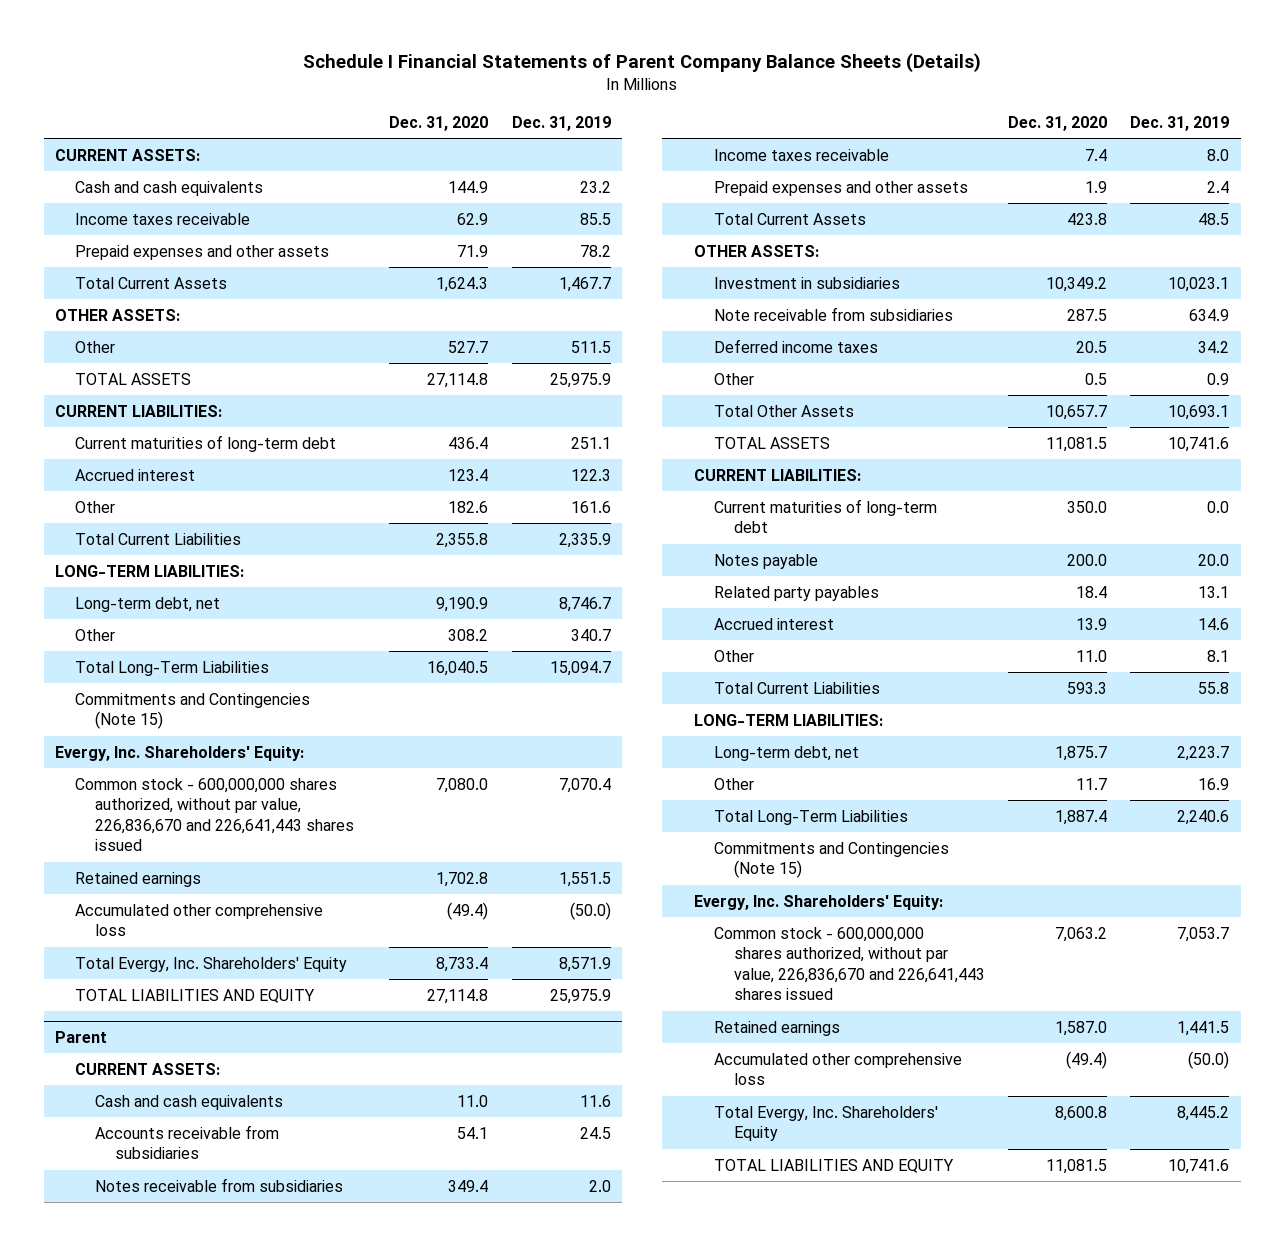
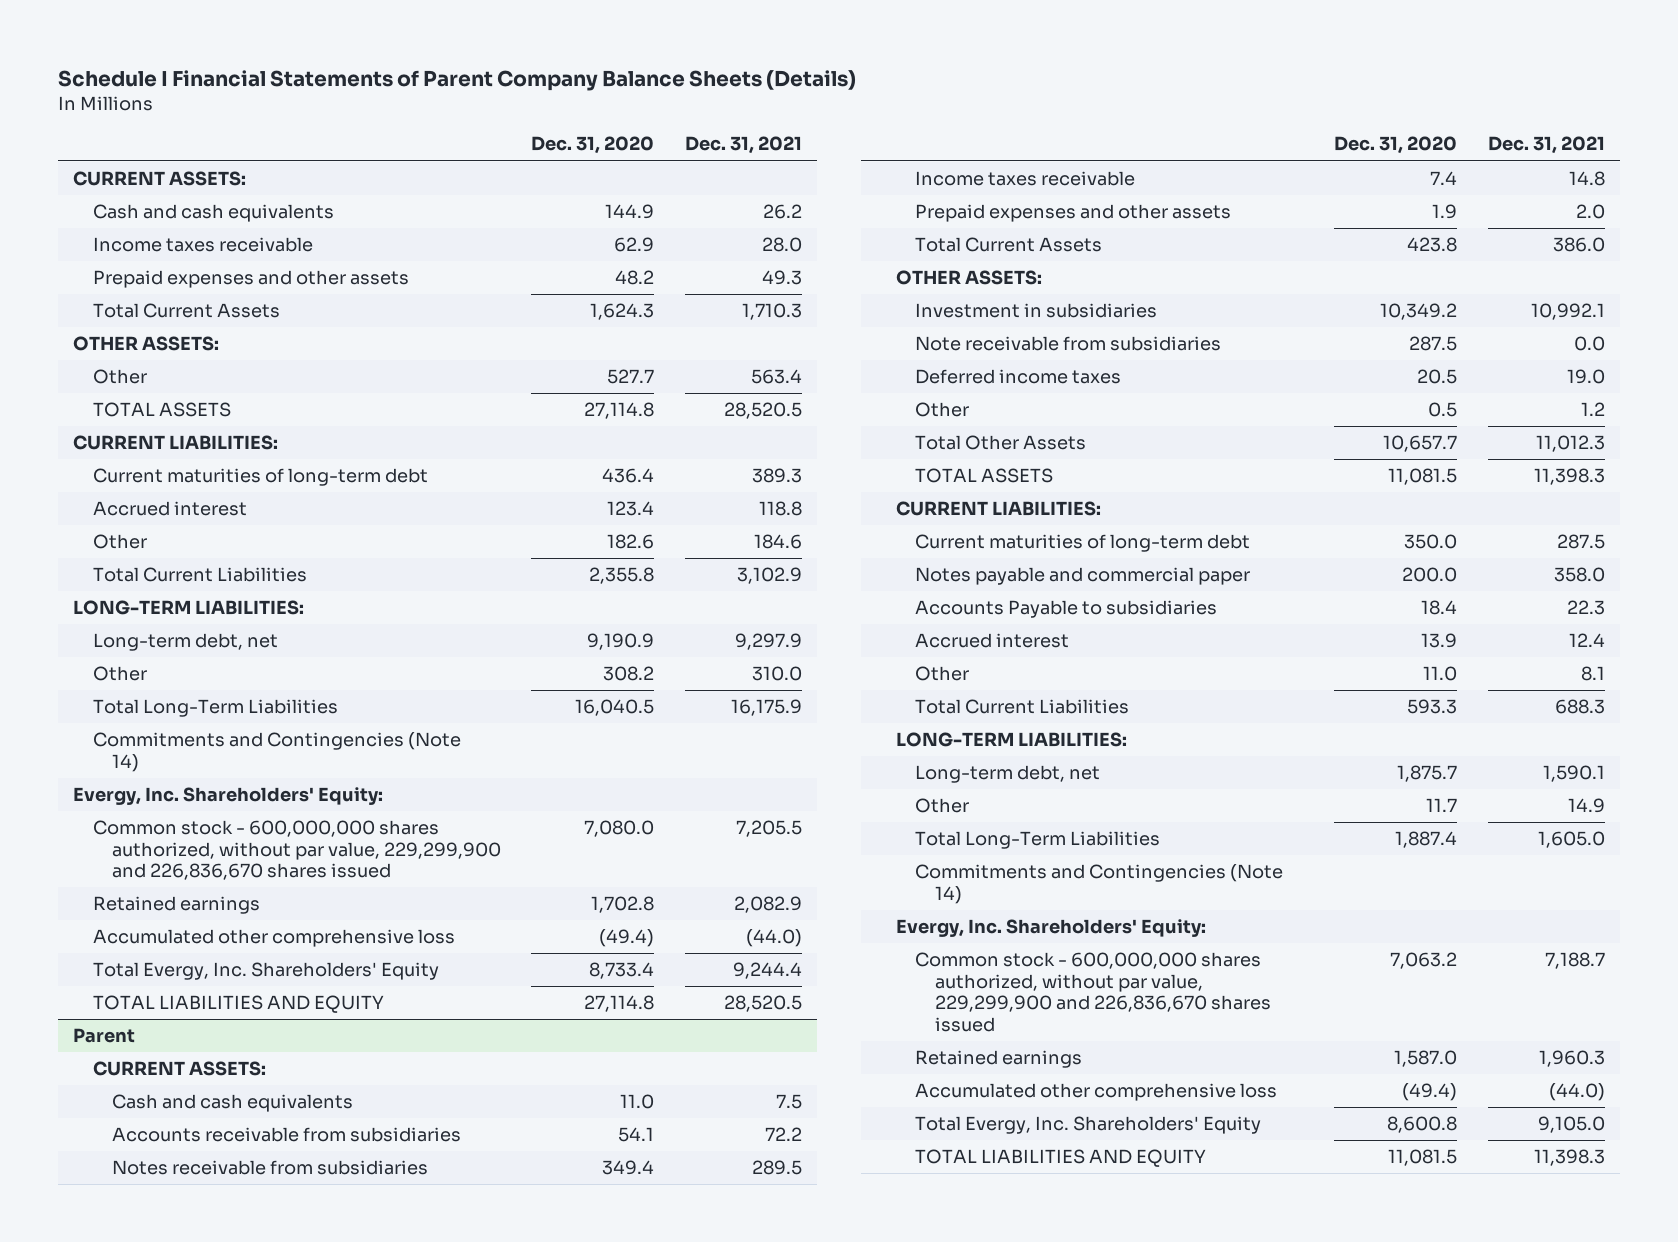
[511,115,611,131] Dec. 31, 2019 -> none
none -> [684,136,802,155] Dec. 31, 2021
[457,244,489,257] 71.9 -> [615,270,655,286] 48.2
[75,692,311,730] Commitments and Contingencies (Note 15) -> [92,732,461,772] Commitments and Contingencies (Note 14)
[75,777,355,852] Common stock - 600,000,000 shares authorized, without par value, 226,836,670 and 226,641,443 shares issued -> [92,820,501,881] Common stock - 600,000,000 shares authorized, without par value, 229,299,900 and 226,836,670 shares issued
[713,553,818,569] Notes payable -> [915,567,1251,586] Notes payable and commercial paper
[713,585,879,601] Related party payables -> [915,600,1218,619] Accounts Payable to subsidiaries
[713,841,949,879] Commitments and Contingencies (Note 15) -> [915,864,1284,904] Commitments and Contingencies (Note 14)
[713,926,985,1001] Common stock - 600,000,000 shares authorized, without par value, 226,836,670 and 226,641,443 shares issued -> [915,952,1271,1032] Common stock - 600,000,000 shares authorized, without par value, 229,299,900 and 226,836,670 shares issued

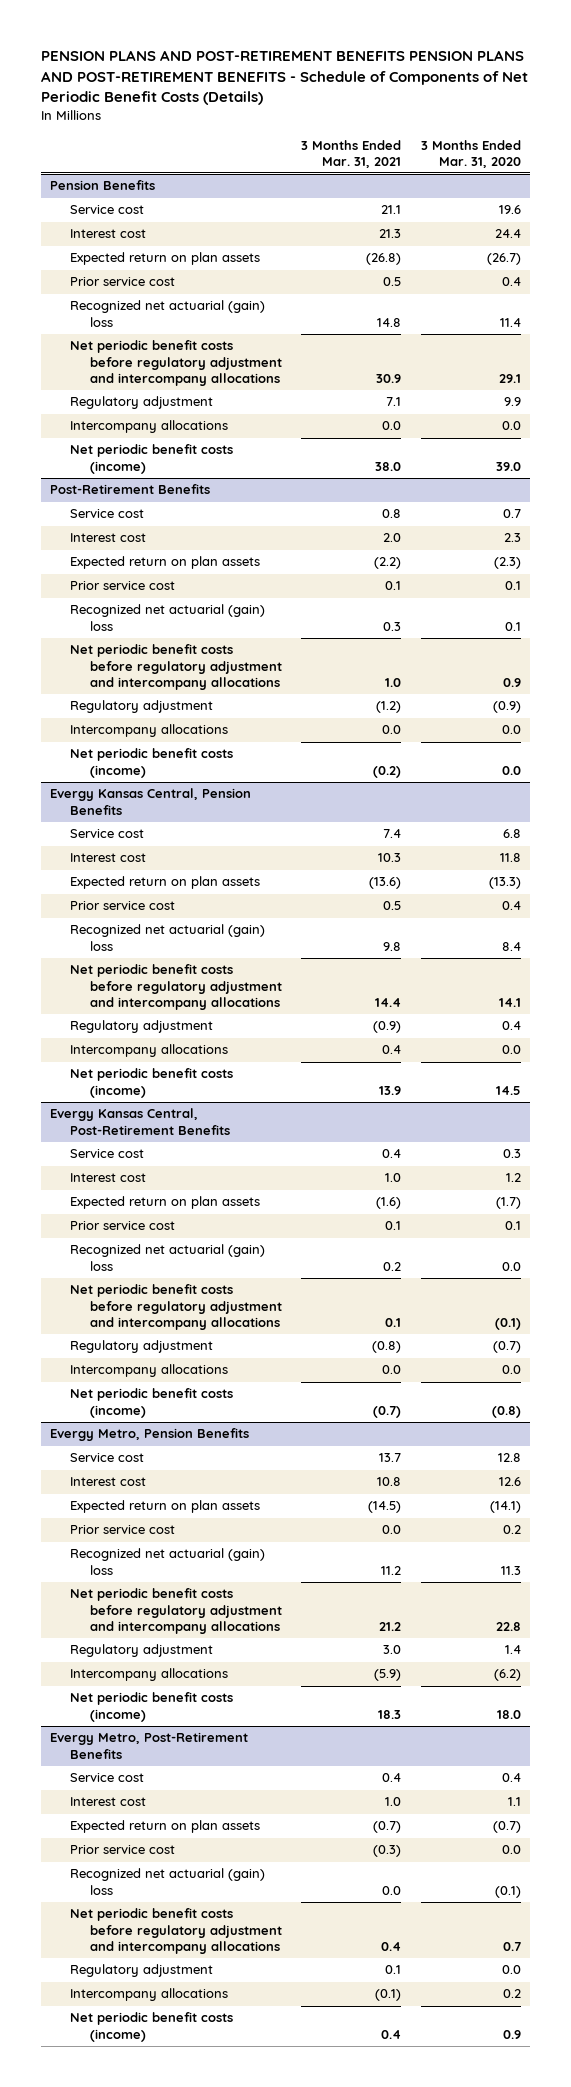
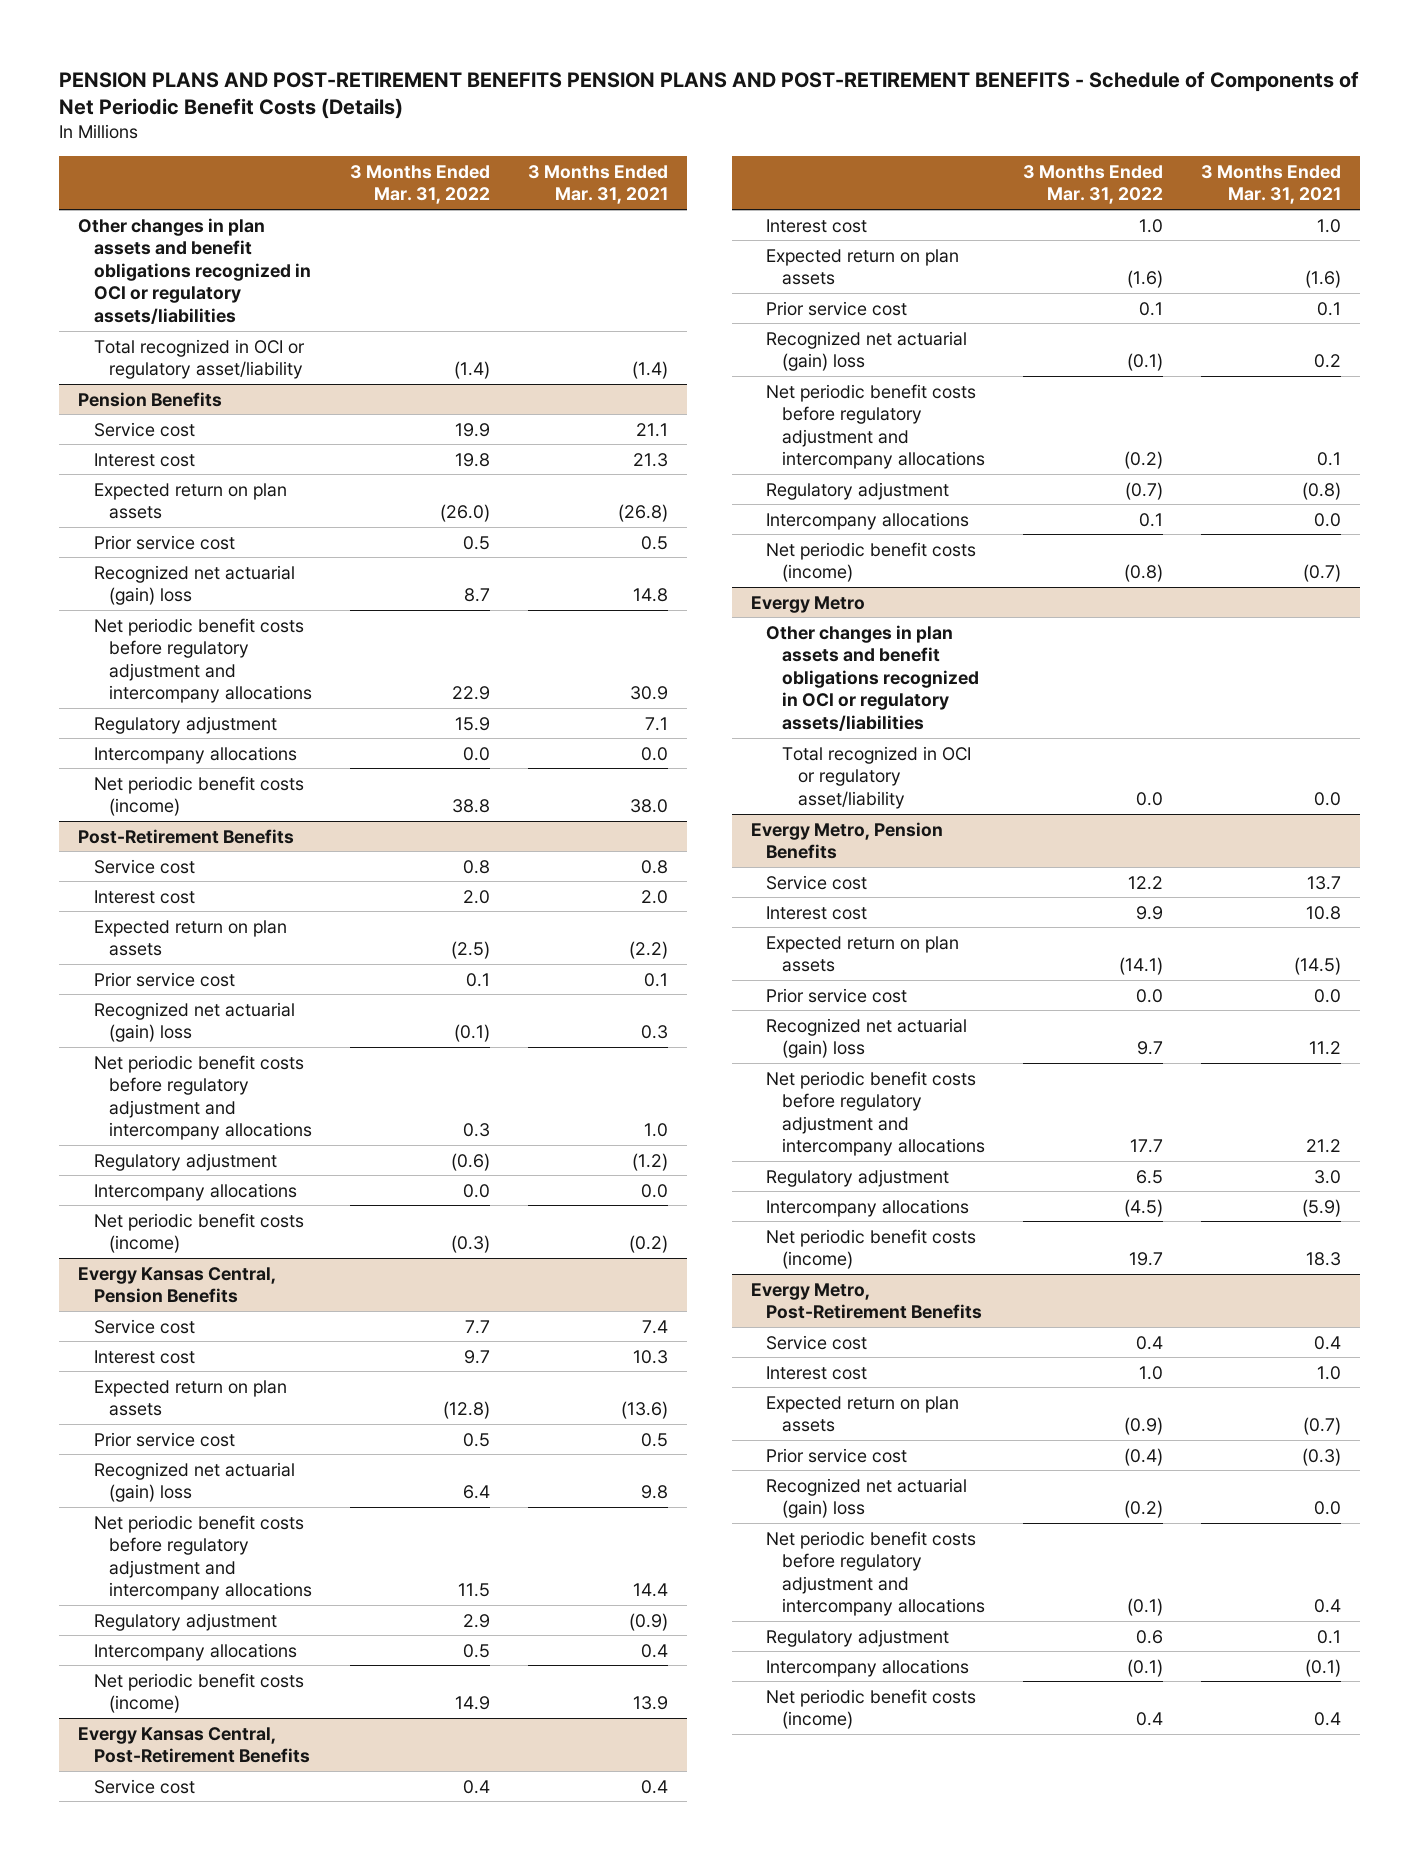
[420,139,521,168] 3 Months Ended Mar. 31, 2020 -> none
none -> [350,164,491,205] 3 Months Ended Mar. 31, 2022
none -> [77,217,311,325] Other changes in plan assets and benefit obligations recognized in OCI or regulatory assets/liabilities
none -> [93,338,305,380] Total recognized in OCI or regulatory asset/liability
none -> [750,595,865,613] Evergy Metro
none -> [766,624,980,732] Other changes in plan assets and benefit obligations recognized in OCI or regulatory assets/liabilities
none -> [782,745,972,809] Total recognized in OCI or regulatory asset/liability

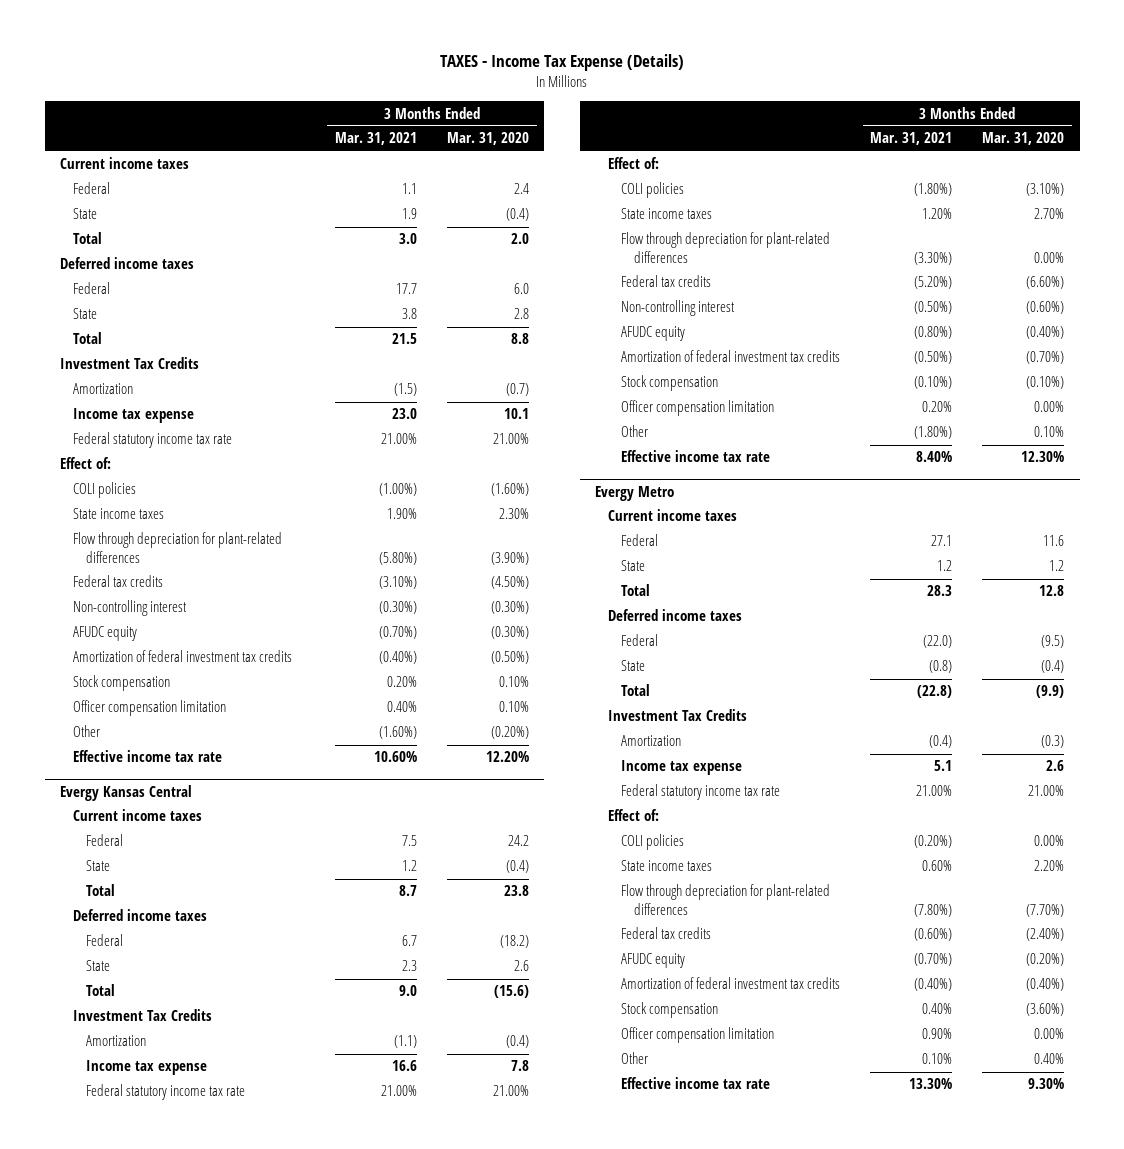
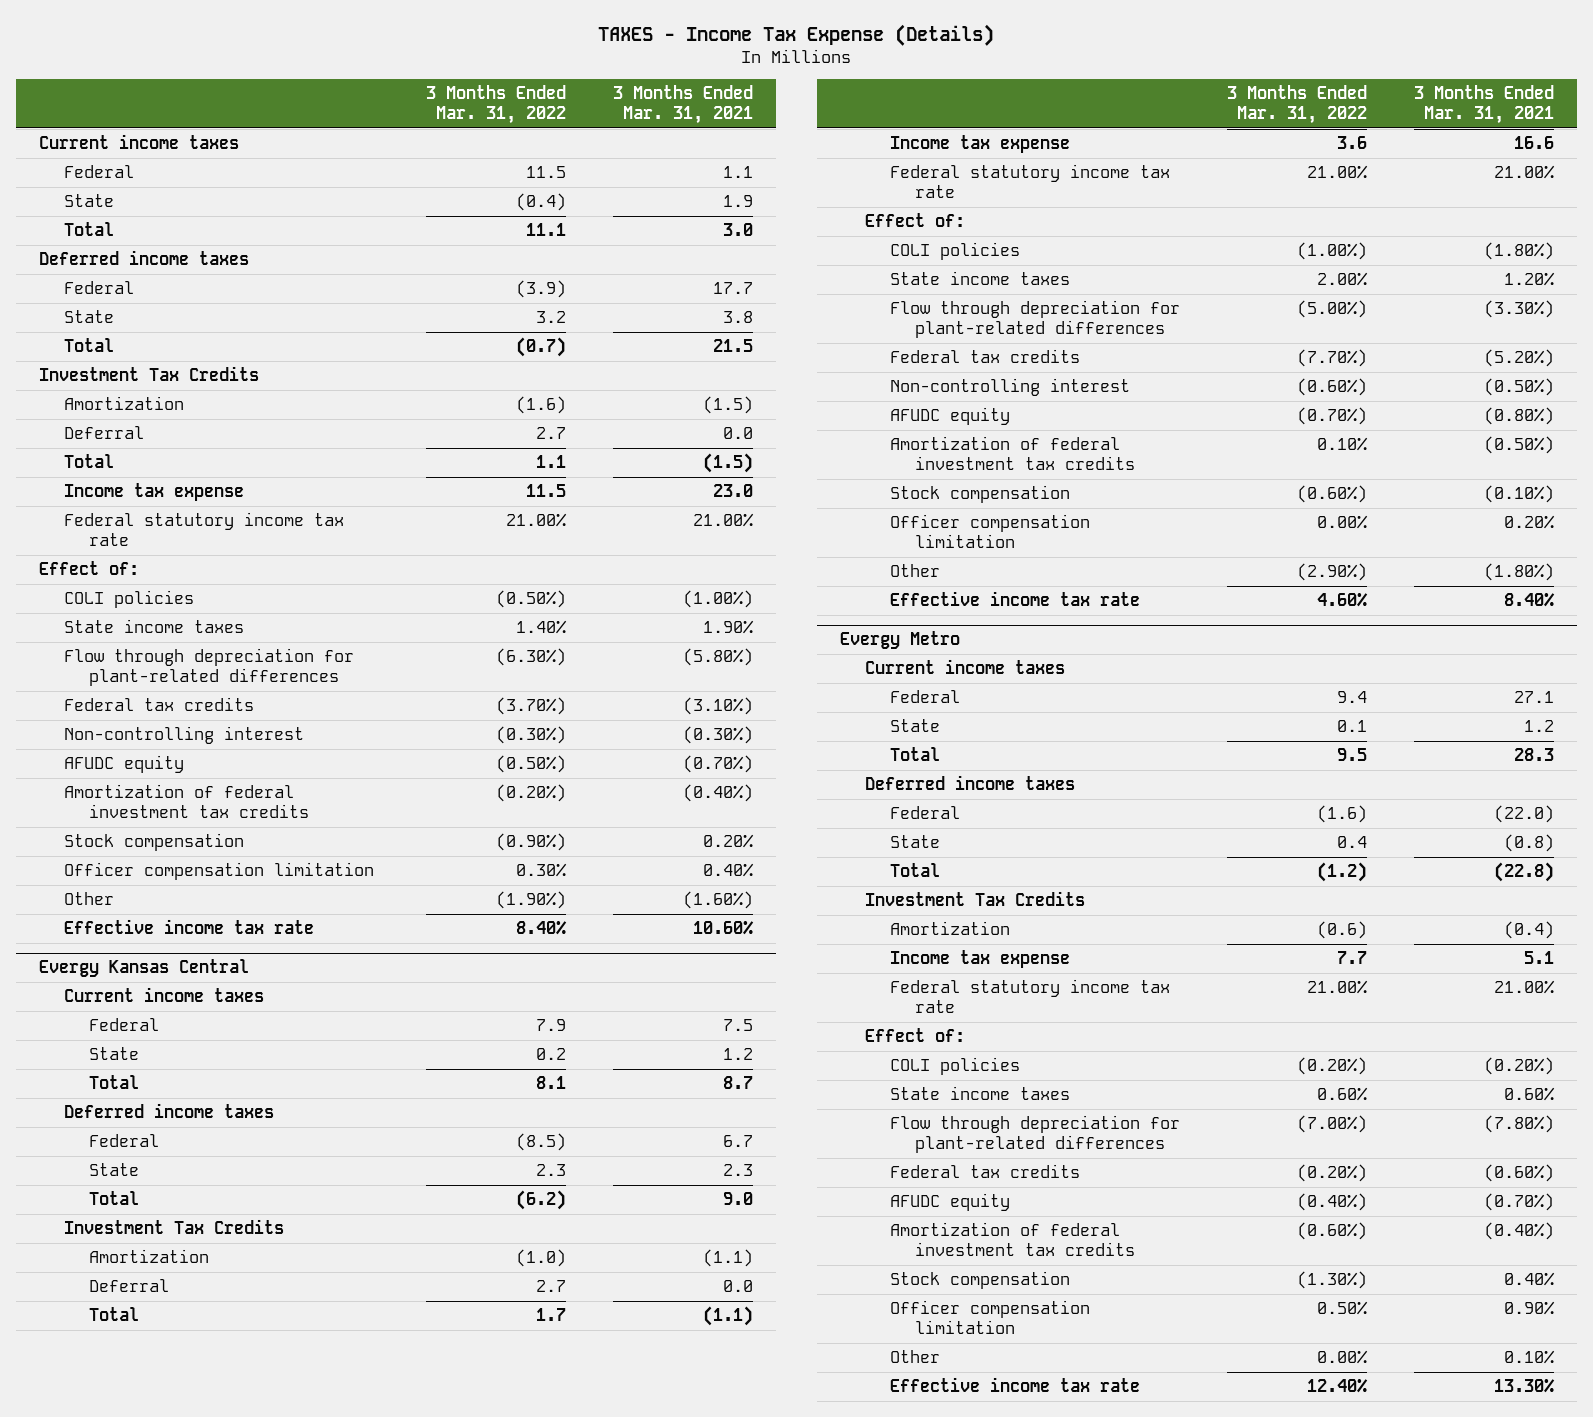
[447,132,530,146] Mar. 31, 2020 -> none
none -> [425,84,566,125] 3 Months Ended Mar. 31, 2022
none -> [63,425,144,439] Deferral
none -> [63,453,114,468] Total
none -> [89,1278,170,1292] Deferral
none -> [89,1306,140,1321] Total

